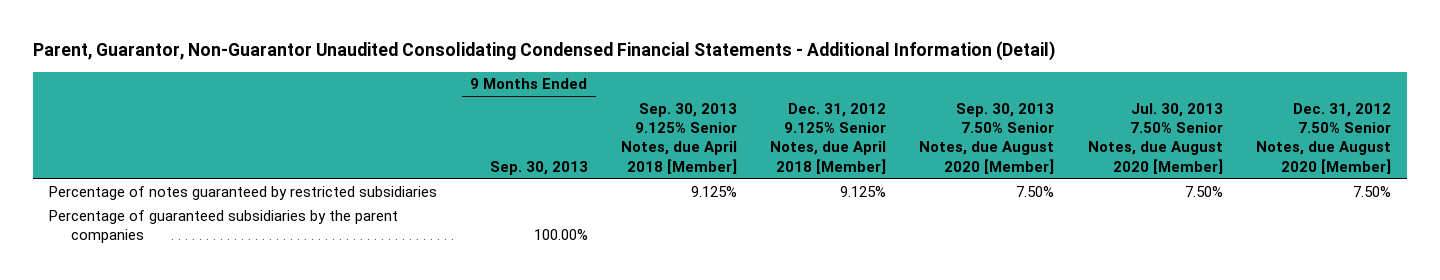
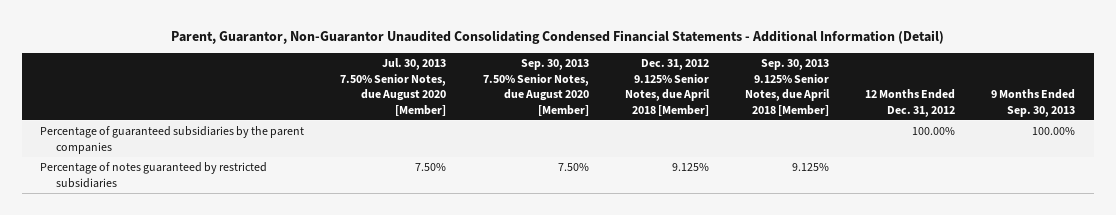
[1255,102,1391,174] Dec. 31, 2012 7.50% Senior Notes, due August 2020 [Member] -> none
none -> [865,89,956,117] 12 Months Ended Dec. 31, 2012
[49,185,438,200] Percentage of notes guaranteed by restricted subsidiaries -> [40,162,268,188] Percentage of notes guaranteed by restricted subsidiaries

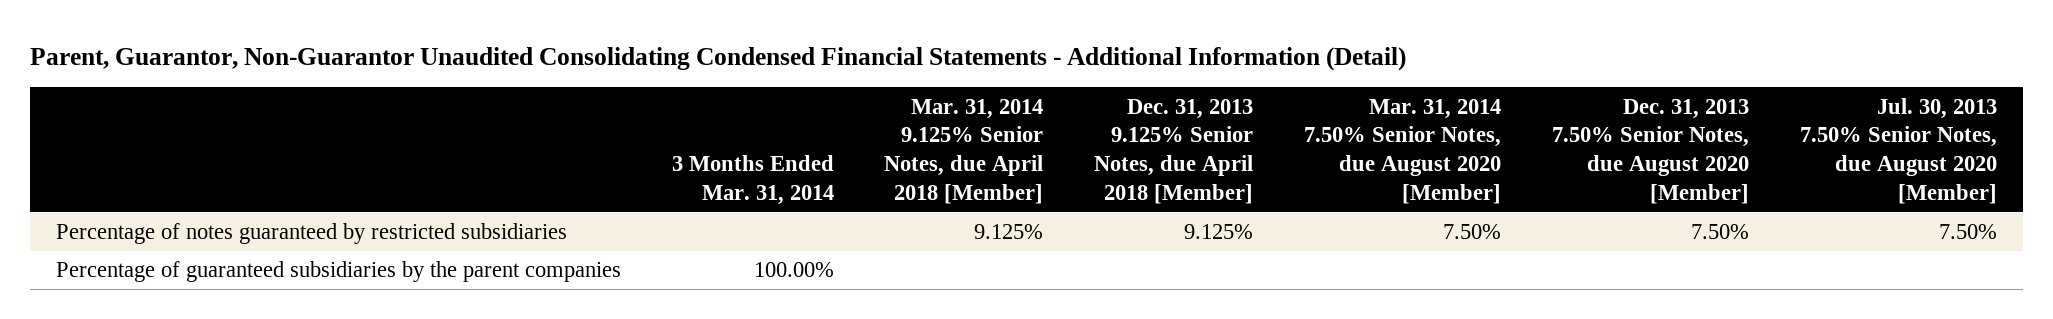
[482,59,589,116] Sep. 30, 2013 7.50% Senior Notes, due August 2020 [Member] -> none
[624,59,710,116] Dec. 31, 2012 9.125% Senior Notes, due April 2018 [Member] -> none
[745,59,831,116] Sep. 30, 2013 9.125% Senior Notes, due April 2018 [Member] -> none
[865,89,956,117] 12 Months Ended Dec. 31, 2012 -> none
[991,89,1076,117] 9 Months Ended Sep. 30, 2013 -> none
none -> [671,154,834,205] 3 Months Ended Mar. 31, 2014
none -> [884,98,1044,204] Mar. 31, 2014 9.125% Senior Notes, due April 2018 [Member]
none -> [1094,98,1254,204] Dec. 31, 2013 9.125% Senior Notes, due April 2018 [Member]
none -> [1304,98,1502,204] Mar. 31, 2014 7.50% Senior Notes, due August 2020 [Member]
none -> [1552,98,1750,204] Dec. 31, 2013 7.50% Senior Notes, due August 2020 [Member]
[40,126,305,154] Percentage of guaranteed subsidiaries by the parent companies -> [55,261,621,283] Percentage of guaranteed subsidiaries by the parent companies

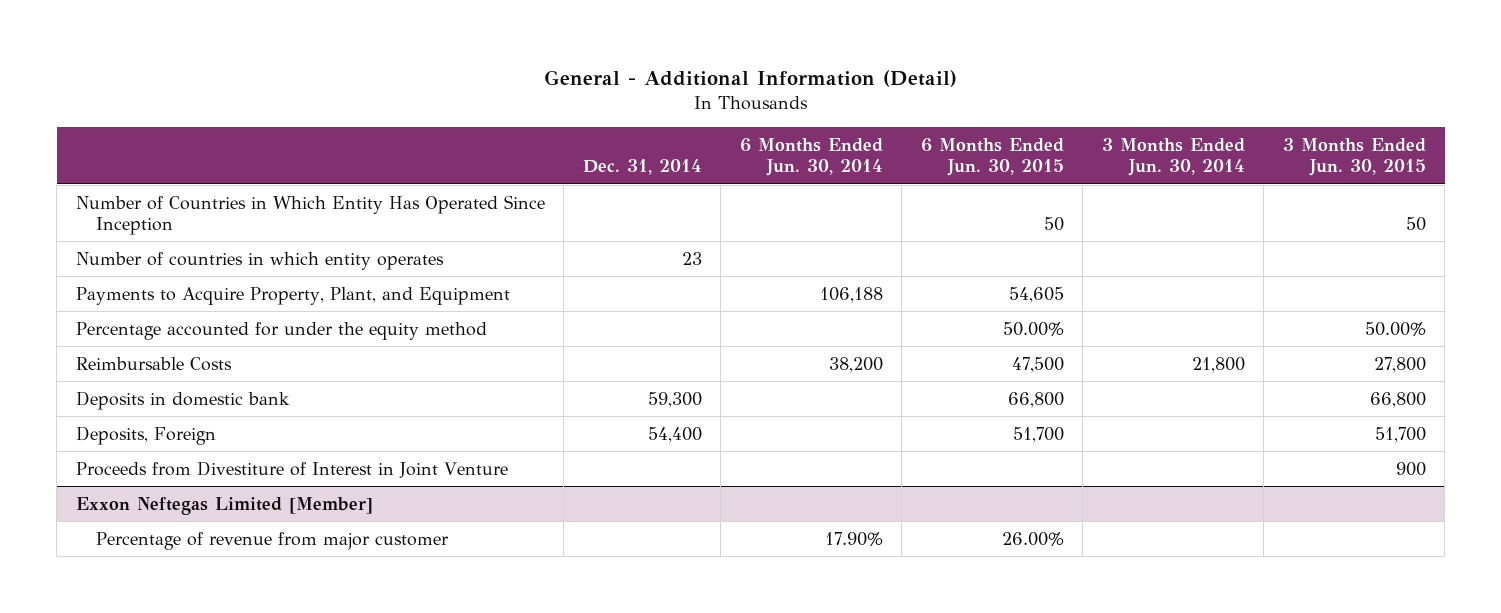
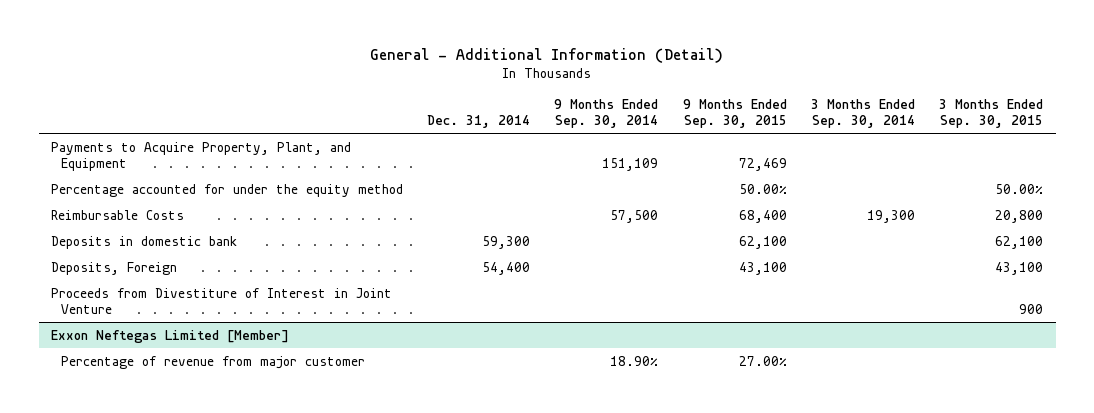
[739,137,883,177] 6 Months Ended Jun. 30, 2014 -> none
[920,137,1064,177] 6 Months Ended Jun. 30, 2015 -> none
[1101,137,1245,177] 3 Months Ended Jun. 30, 2014 -> none
[1282,137,1426,177] 3 Months Ended Jun. 30, 2015 -> none
none -> [554,98,659,128] 9 Months Ended Sep. 30, 2014
none -> [682,98,787,128] 9 Months Ended Sep. 30, 2015
none -> [811,98,916,128] 3 Months Ended Sep. 30, 2014
none -> [939,98,1044,128] 3 Months Ended Sep. 30, 2015
[75,194,545,235] Number of Countries in Which Entity Has Operated Since Inception -> none
[75,251,444,270] Number of countries in which entity operates -> none

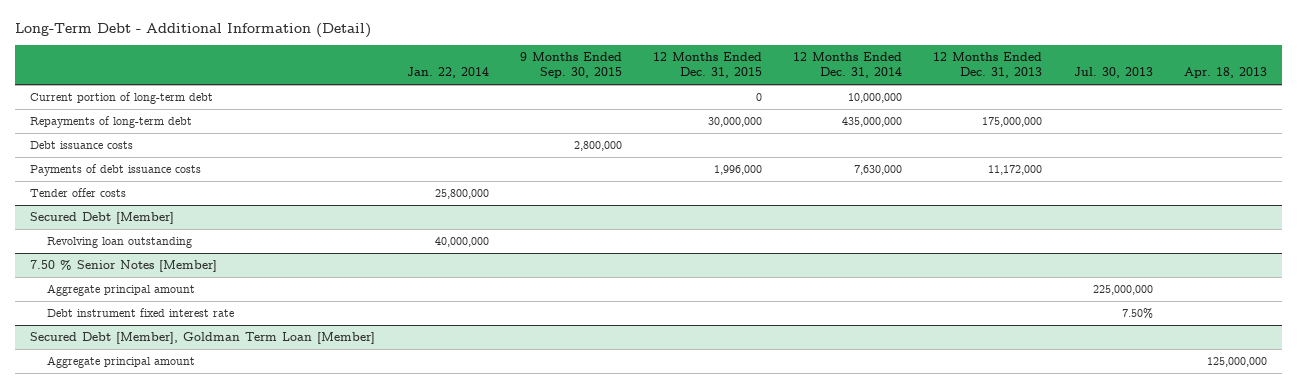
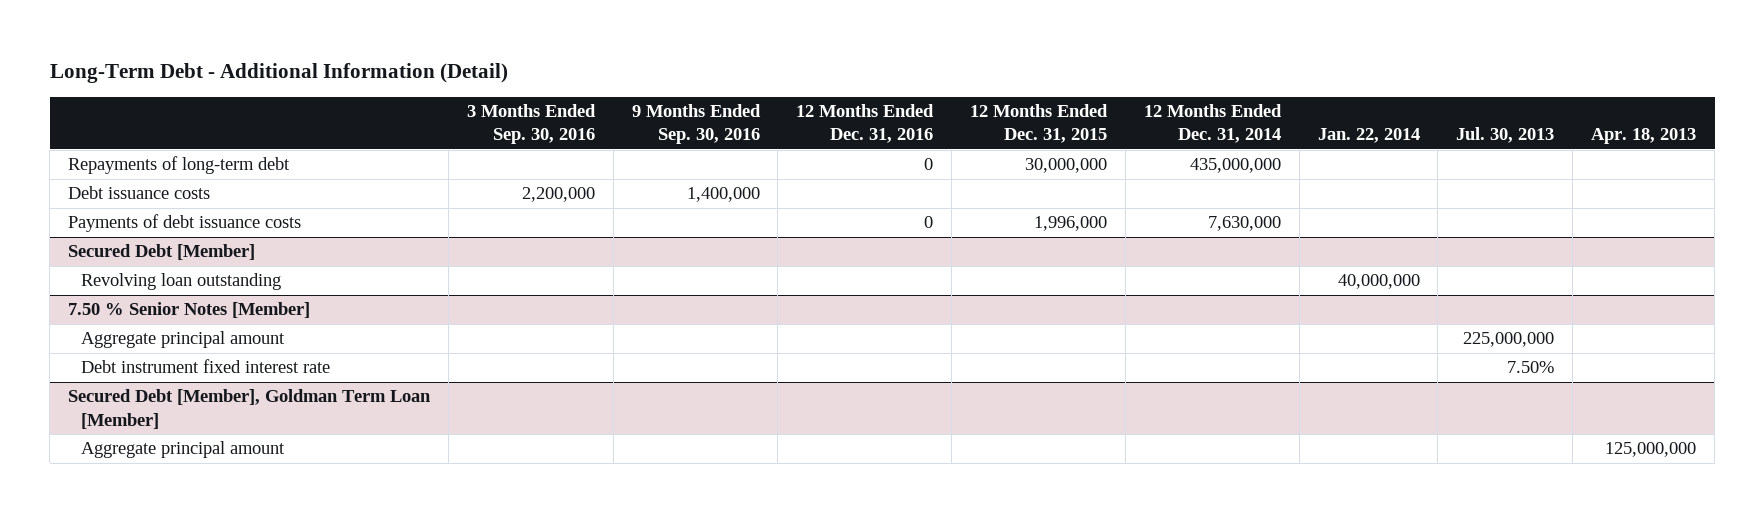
[519,52,622,79] 9 Months Ended Sep. 30, 2015 -> none
[933,52,1043,79] 12 Months Ended Dec. 31, 2013 -> none
none -> [466,103,596,145] 3 Months Ended Sep. 30, 2016
none -> [631,103,761,145] 9 Months Ended Sep. 30, 2016
none -> [796,103,935,144] 12 Months Ended Dec. 31, 2016
[30,92,214,105] Current portion of long-term debt -> none
[30,188,127,198] Tender offer costs -> none

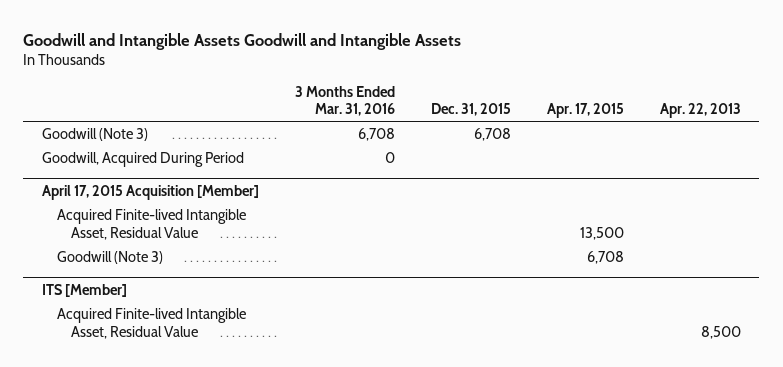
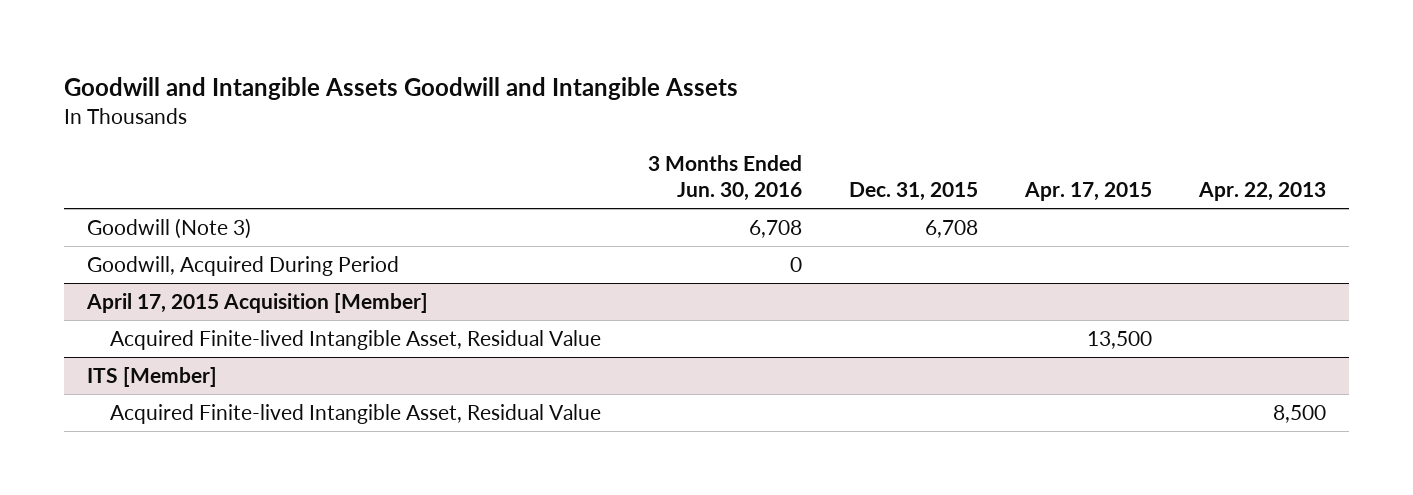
[294,85,395,117] 3 Months Ended Mar. 31, 2016 -> none
none -> [648,154,803,201] 3 Months Ended Jun. 30, 2016
[56,250,163,264] Goodwill (Note 3) -> none

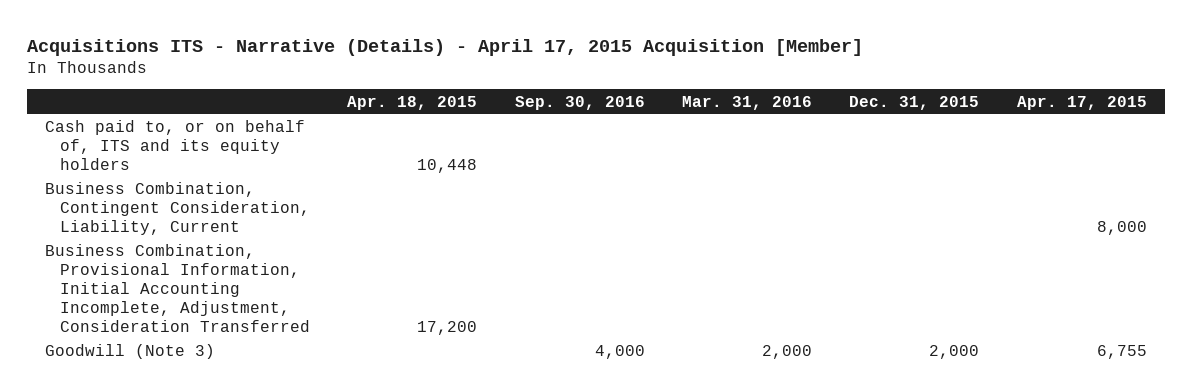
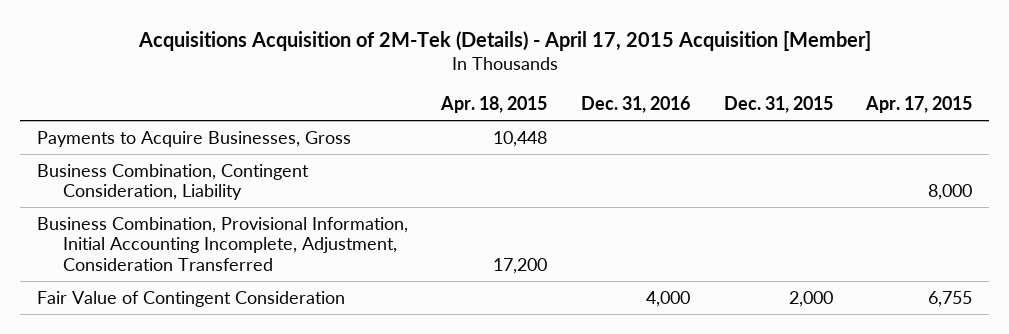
[26,38,863,56] Acquisitions ITS - Narrative (Details) - April 17, 2015 Acquisition [Member] -> [137,30,871,51] Acquisitions Acquisition of 2M-Tek (Details) - April 17, 2015 Acquisition [Member]
[514,95,645,110] Sep. 30, 2016 -> none
[681,95,812,110] Mar. 31, 2016 -> none
none -> [581,96,691,114] Dec. 31, 2016
[45,120,306,171] Cash paid to, or on behalf of, ITS and its equity holders -> [36,130,351,147] Payments to Acquire Businesses, Gross
[45,182,310,236] Business Combination, Contingent Consideration, Liability, Current -> [36,163,309,201] Business Combination, Contingent Consideration, Liability
[45,344,216,360] Goodwill (Note 3) -> [36,290,345,307] Fair Value of Contingent Consideration

